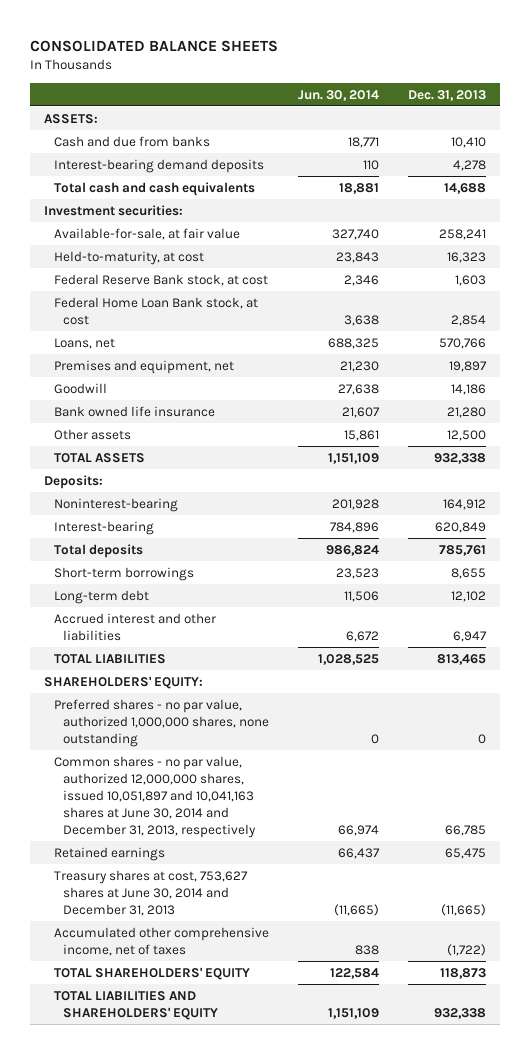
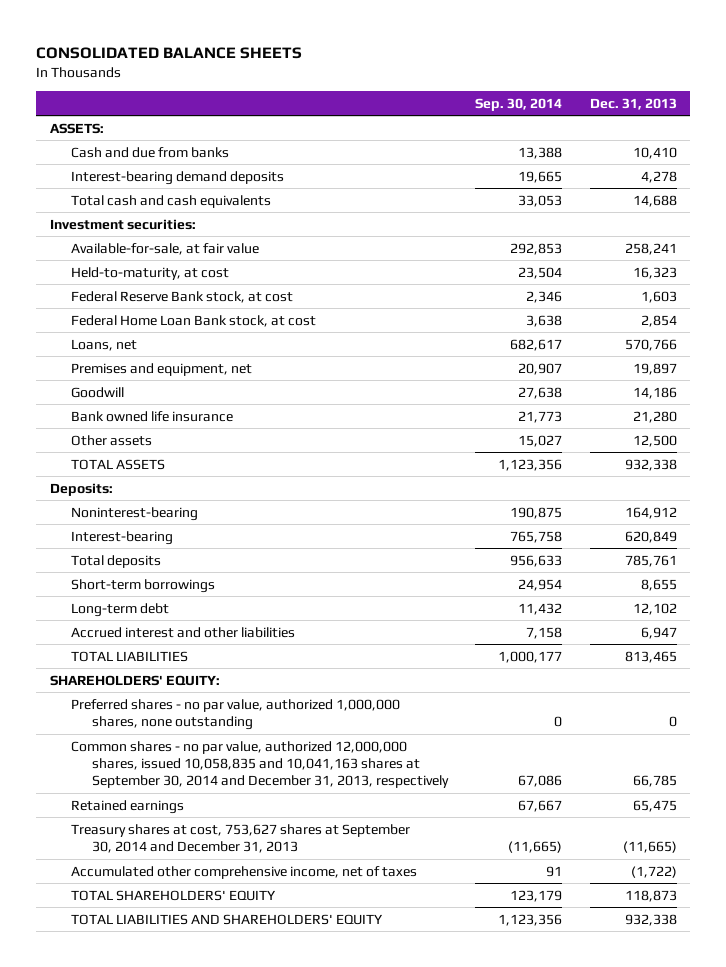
[298,89,380,101] Jun. 30, 2014 -> none
none -> [475,97,563,111] Sep. 30, 2014
[53,755,257,838] Common shares - no par value, authorized 12,000,000 shares, issued 10,051,897 and 10,041,163 shares at June 30, 2014 and December 31, 2013, respectively -> [71,740,450,789] Common shares - no par value, authorized 12,000,000 shares, issued 10,058,835 and 10,041,163 shares at September 30, 2014 and December 31, 2013, respectively
[53,869,248,916] Treasury shares at cost, 753,627 shares at June 30, 2014 and December 31, 2013 -> [71,823,411,854] Treasury shares at cost, 753,627 shares at September 30, 2014 and December 31, 2013

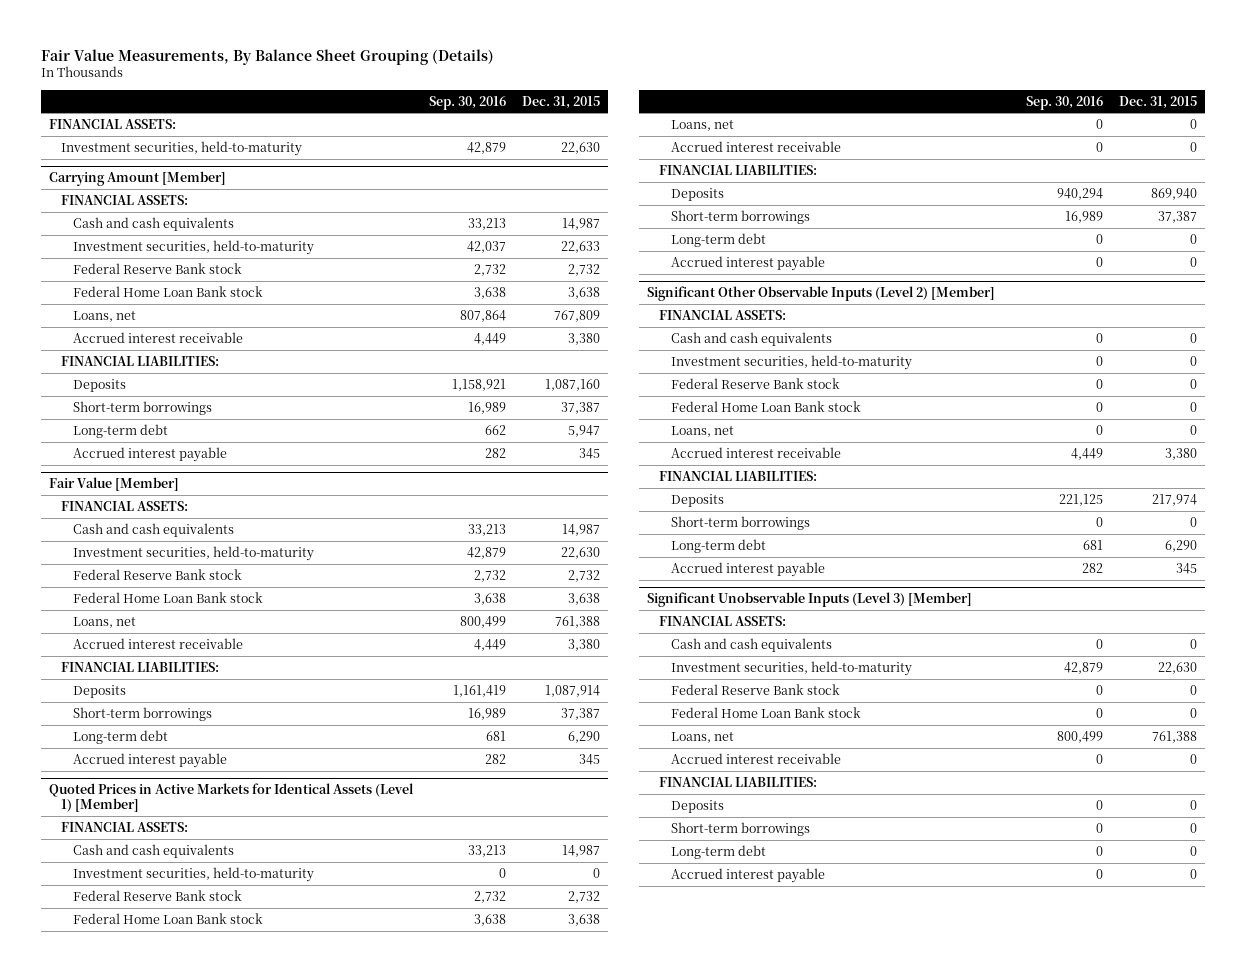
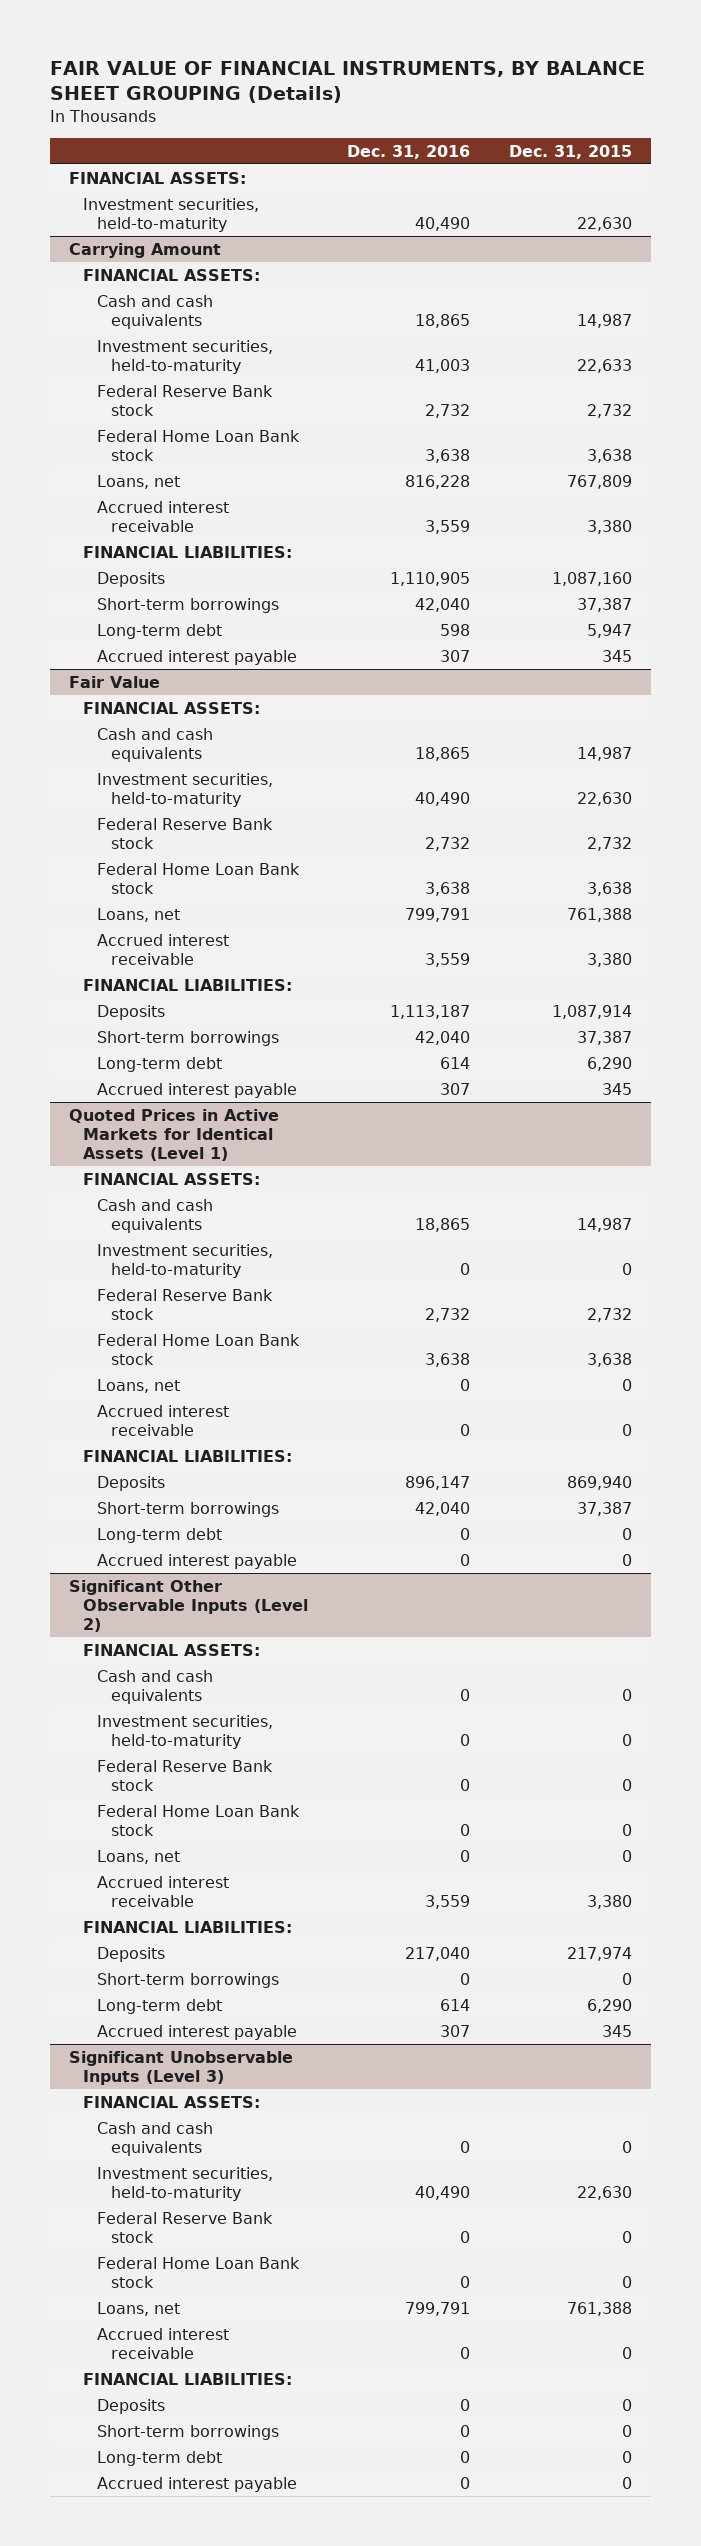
[41,48,495,65] Fair Value Measurements, By Balance Sheet Grouping (Details) -> [49,60,645,103] FAIR VALUE OF FINANCIAL INSTRUMENTS, BY BALANCE SHEET GROUPING (Details)
[429,95,507,110] Sep. 30, 2016 -> none
none -> [346,144,470,159] Dec. 31, 2016
[49,171,227,187] Carrying Amount [Member] -> [69,242,222,258] Carrying Amount
[49,477,180,492] Fair Value [Member] -> [69,675,161,688] Fair Value
[49,783,415,813] Quoted Prices in Active Markets for Identical Assets (Level 1) [Member] -> [69,1108,280,1161] Quoted Prices in Active Markets for Identical Assets (Level 1)
[646,286,995,302] Significant Other Observable Inputs (Level 2) [Member] -> [69,1579,308,1632] Significant Other Observable Inputs (Level 2)
[646,592,972,608] Significant Unobservable Inputs (Level 3) [Member] -> [69,2050,294,2085] Significant Unobservable Inputs (Level 3)

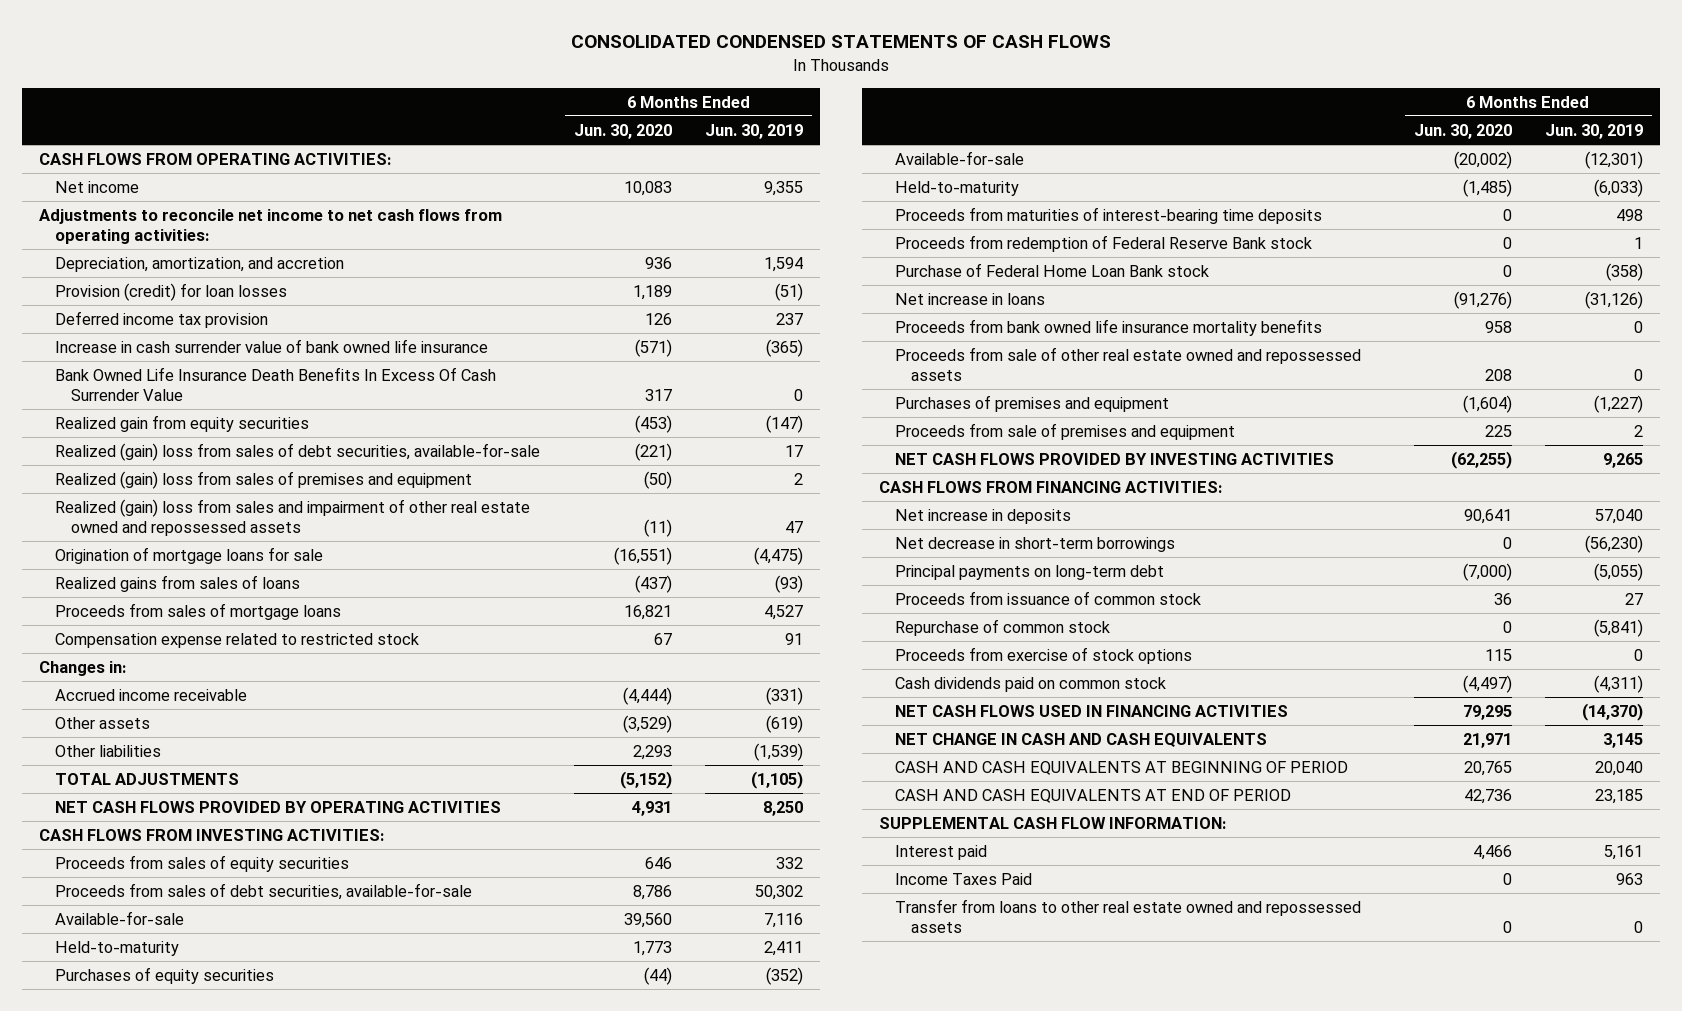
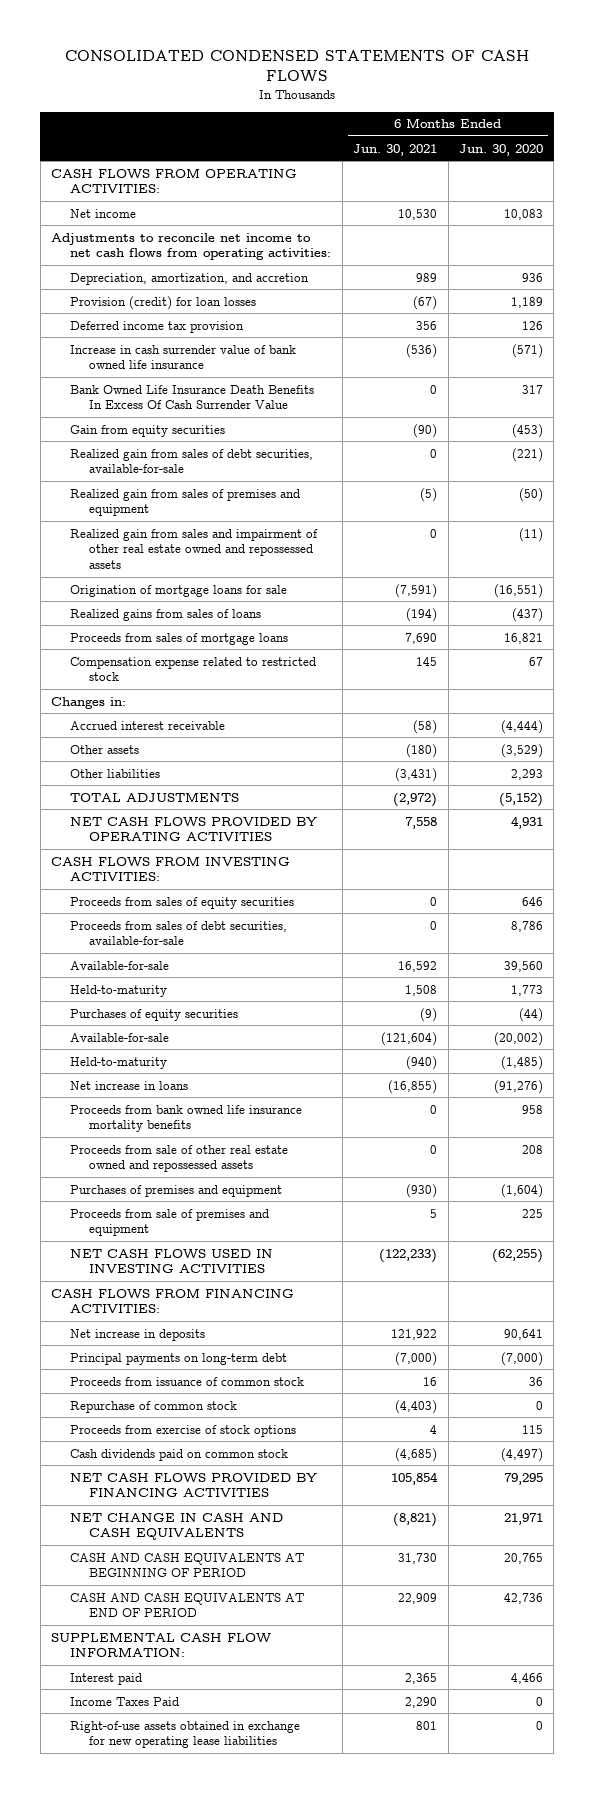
[705,123,804,139] Jun. 30, 2019 -> none
none -> [353,143,438,156] Jun. 30, 2021
[55,415,310,433] Realized gain from equity securities -> [70,424,226,437] Gain from equity securities
[55,443,541,462] Realized (gain) loss from sales of debt securities, available-for-sale -> [70,448,314,474] Realized gain from sales of debt securities, available-for-sale
[55,471,473,490] Realized (gain) loss from sales of premises and equipment -> [70,488,301,517] Realized gain from sales of premises and equipment
[55,499,531,536] Realized (gain) loss from sales and impairment of other real estate owned and repossessed assets -> [70,528,319,570] Realized gain from sales and impairment of other real estate owned and repossessed assets
[55,689,248,702] Accrued income receivable -> [70,720,226,730] Accrued interest receivable
[894,207,1322,225] Proceeds from maturities of interest-bearing time deposits -> none
[894,235,1312,253] Proceeds from redemption of Federal Reserve Bank stock -> none
[894,263,1209,278] Purchase of Federal Home Loan Bank stock -> none
[894,453,1334,466] NET CASH FLOWS PROVIDED BY INVESTING ACTIVITIES -> [70,1248,274,1274] NET CASH FLOWS USED IN INVESTING ACTIVITIES
[894,537,1175,553] Net decrease in short-term borrowings -> none
[894,705,1288,718] NET CASH FLOWS USED IN FINANCING ACTIVITIES -> [70,1472,318,1498] NET CASH FLOWS PROVIDED BY FINANCING ACTIVITIES
[894,899,1361,933] Transfer from loans to other real estate owned and repossessed assets -> none
none -> [70,1720,301,1749] Right-of-use assets obtained in exchange for new operating lease liabilities

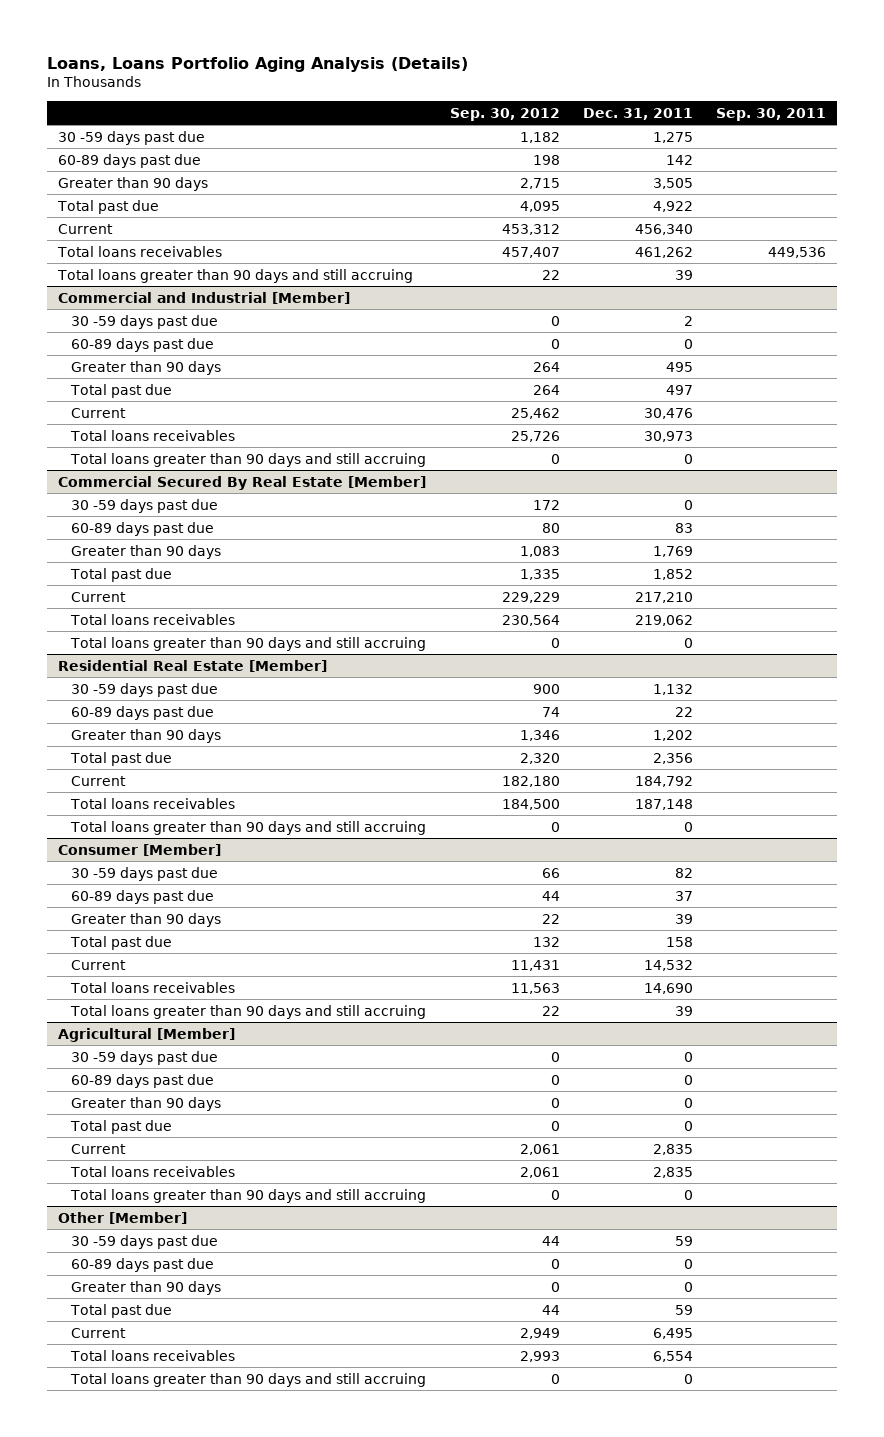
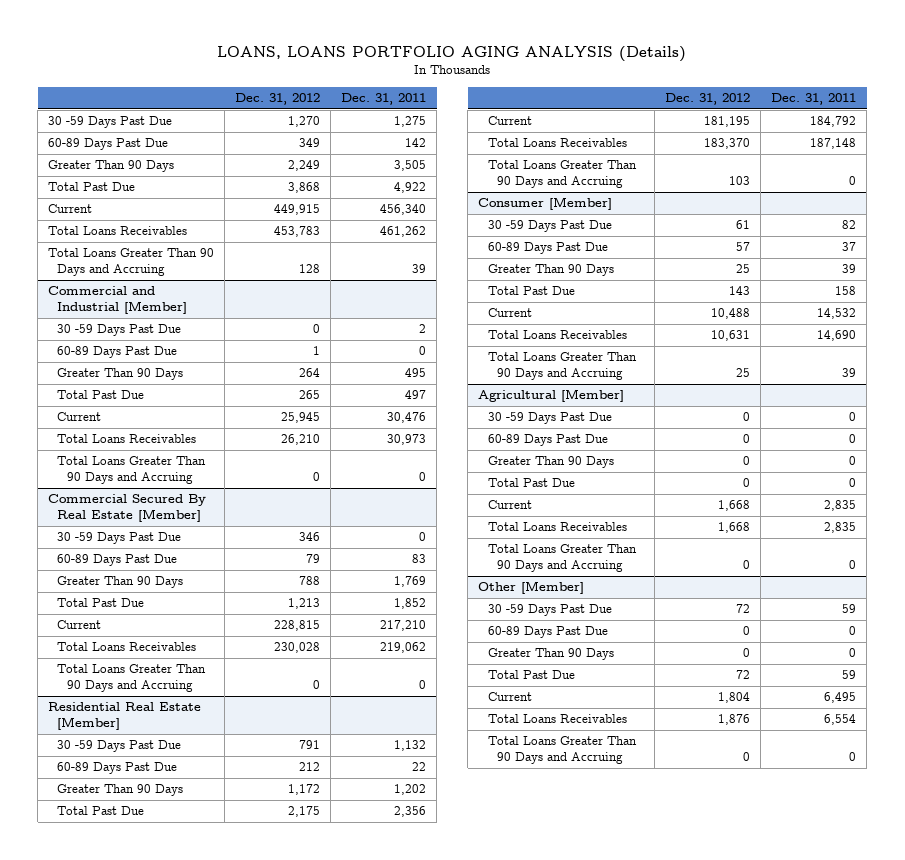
[46,56,468,72] Loans, Loans Portfolio Aging Analysis (Details) -> [217,46,687,63] LOANS, LOANS PORTFOLIO AGING ANALYSIS (Details)
[449,107,560,121] Sep. 30, 2012 -> none
[715,107,826,121] Sep. 30, 2011 -> none
none -> [235,93,321,106] Dec. 31, 2012
[58,130,206,145] 30 -59 days past due -> [48,116,173,129] 30 -59 Days Past Due
[58,153,202,168] 60-89 days past due -> [48,138,169,151] 60-89 Days Past Due
[58,176,209,191] Greater than 90 days -> [48,160,175,173] Greater Than 90 Days
[57,199,160,214] Total past due -> [48,182,136,192] Total Past Due
[57,245,223,257] Total loans receivables -> [48,226,188,236] Total Loans Receivables
[57,268,414,283] Total loans greater than 90 days and still accruing -> [48,248,215,277] Total Loans Greater Than 90 Days and Accruing
[71,314,219,329] 30 -59 days past due -> [57,324,182,337] 30 -59 Days Past Due
[71,337,215,352] 60-89 days past due -> [57,346,178,359] 60-89 Days Past Due
[71,360,222,375] Greater than 90 days -> [57,368,184,381] Greater Than 90 Days
[70,383,173,398] Total past due -> [57,390,145,400] Total Past Due
[70,429,236,441] Total loans receivables -> [57,434,197,444] Total Loans Receivables
[70,452,427,467] Total loans greater than 90 days and still accruing -> [57,456,207,485] Total Loans Greater Than 90 Days and Accruing
[71,498,219,513] 30 -59 days past due -> [57,532,182,545] 30 -59 Days Past Due
[71,521,215,536] 60-89 days past due -> [57,554,178,567] 60-89 Days Past Due
[71,544,222,559] Greater than 90 days -> [57,576,184,589] Greater Than 90 Days
[70,567,173,582] Total past due -> [57,598,145,608] Total Past Due
[70,613,236,625] Total loans receivables -> [57,642,197,652] Total Loans Receivables
[70,636,427,651] Total loans greater than 90 days and still accruing -> [57,664,207,693] Total Loans Greater Than 90 Days and Accruing
[71,682,219,697] 30 -59 days past due -> [57,740,182,753] 30 -59 Days Past Due
[71,705,215,720] 60-89 days past due -> [57,762,178,775] 60-89 Days Past Due
[71,728,222,743] Greater than 90 days -> [57,784,184,797] Greater Than 90 Days
[70,751,173,766] Total past due -> [57,806,145,816] Total Past Due
[70,797,236,809] Total loans receivables -> [487,138,627,148] Total Loans Receivables
[70,820,427,835] Total loans greater than 90 days and still accruing -> [487,160,637,189] Total Loans Greater Than 90 Days and Accruing
[71,866,219,881] 30 -59 days past due -> [487,220,612,233] 30 -59 Days Past Due
[71,889,215,904] 60-89 days past due -> [487,242,608,255] 60-89 Days Past Due
[71,912,222,927] Greater than 90 days -> [487,264,614,277] Greater Than 90 Days
[70,935,173,950] Total past due -> [487,286,575,296] Total Past Due
[70,981,236,993] Total loans receivables -> [487,330,627,340] Total Loans Receivables
[70,1004,427,1019] Total loans greater than 90 days and still accruing -> [487,352,637,381] Total Loans Greater Than 90 Days and Accruing
[71,1050,219,1065] 30 -59 days past due -> [487,412,612,425] 30 -59 Days Past Due
[71,1073,215,1088] 60-89 days past due -> [487,434,608,447] 60-89 Days Past Due
[71,1096,222,1111] Greater than 90 days -> [487,456,614,469] Greater Than 90 Days
[70,1119,173,1134] Total past due -> [487,478,575,488] Total Past Due
[70,1165,236,1177] Total loans receivables -> [487,522,627,532] Total Loans Receivables
[70,1188,427,1203] Total loans greater than 90 days and still accruing -> [487,544,637,573] Total Loans Greater Than 90 Days and Accruing
[71,1234,219,1249] 30 -59 days past due -> [487,604,612,617] 30 -59 Days Past Due
[71,1257,215,1272] 60-89 days past due -> [487,626,608,639] 60-89 Days Past Due
[71,1280,222,1295] Greater than 90 days -> [487,648,614,661] Greater Than 90 Days
[70,1303,173,1318] Total past due -> [487,670,575,680] Total Past Due
[70,1349,236,1361] Total loans receivables -> [487,714,627,724] Total Loans Receivables
[70,1372,427,1387] Total loans greater than 90 days and still accruing -> [487,736,637,765] Total Loans Greater Than 90 Days and Accruing

